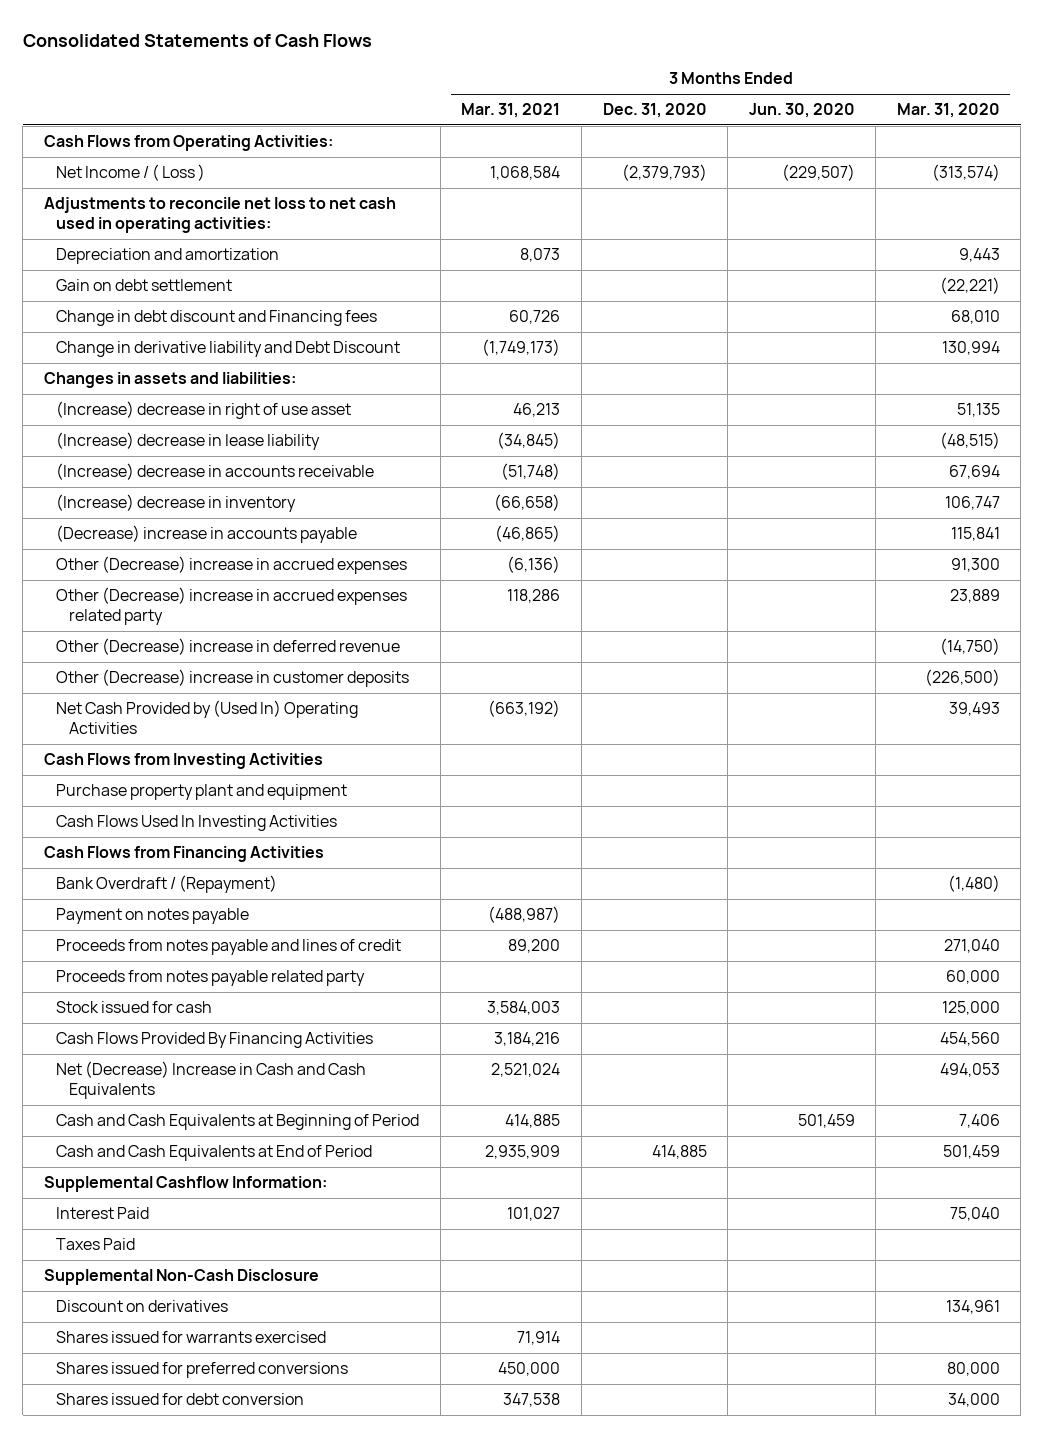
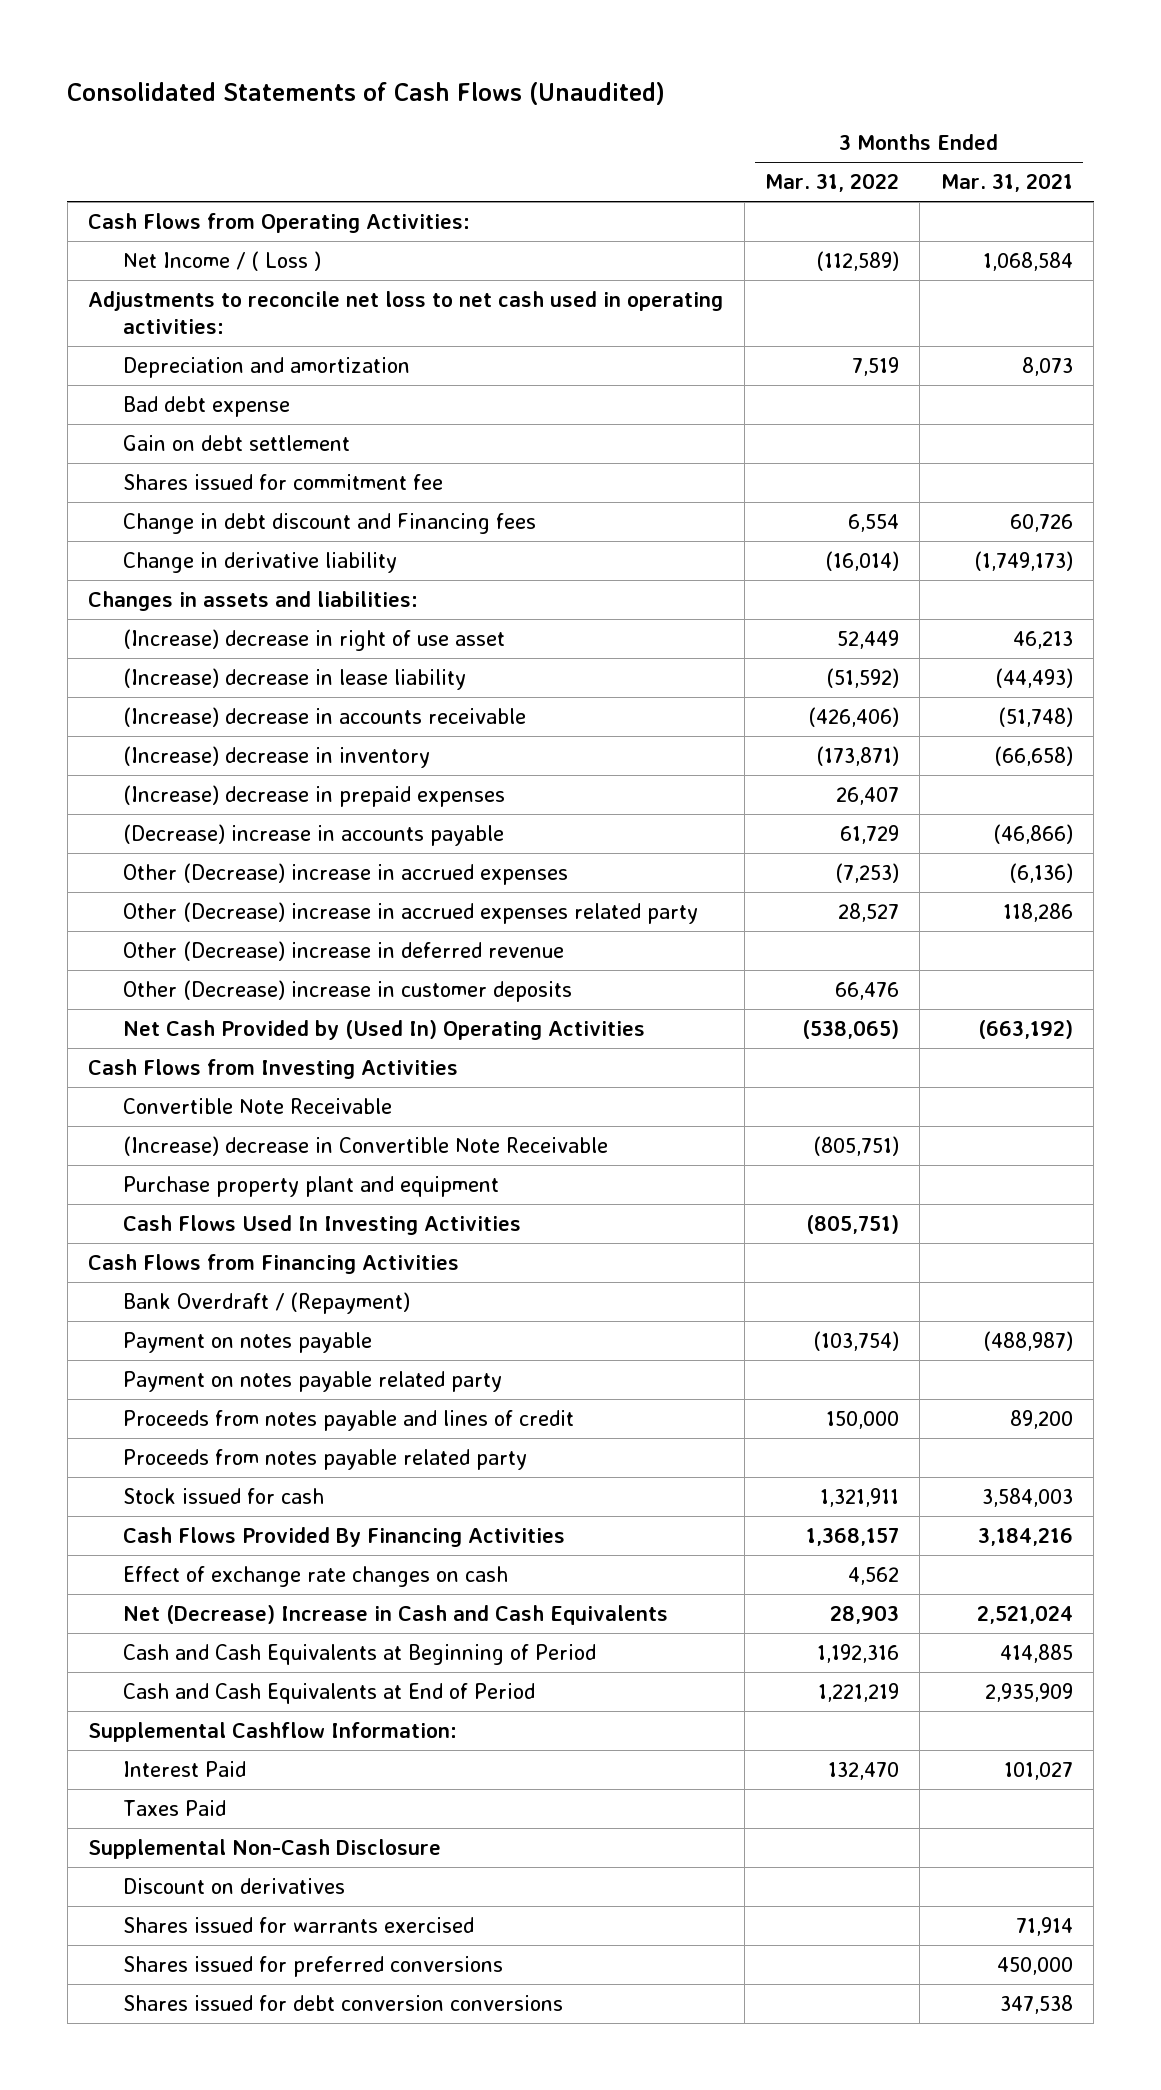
[22,34,372,48] Consolidated Statements of Cash Flows -> [67,82,666,106] Consolidated Statements of Cash Flows (Unaudited)
[602,103,707,119] Dec. 31, 2020 -> none
[748,103,855,119] Jun. 30, 2020 -> none
[896,103,1000,119] Mar. 31, 2020 -> none
none -> [764,173,899,193] Mar. 31, 2022
none -> [122,396,290,418] Bad debt expense
none -> [122,474,443,491] Shares issued for commitment fee
[56,341,401,358] Change in derivative liability and Debt Discount -> [122,552,397,574] Change in derivative liability
[497,432,561,450] (34,845) -> [994,668,1073,689] (44,493)
none -> [122,785,505,808] (Increase) decrease in prepaid expenses
[495,525,561,543] (46,865) -> [992,824,1073,845] (46,866)
none -> [122,1098,392,1115] Convertible Note Receivable
none -> [122,1136,608,1157] (Increase) decrease in Convertible Note Receivable
none -> [122,1371,502,1393] Payment on notes payable related party
none -> [122,1566,508,1588] Effect of exchange rate changes on cash
[56,1393,305,1406] Shares issued for debt conversion -> [122,1995,563,2012] Shares issued for debt conversion conversions

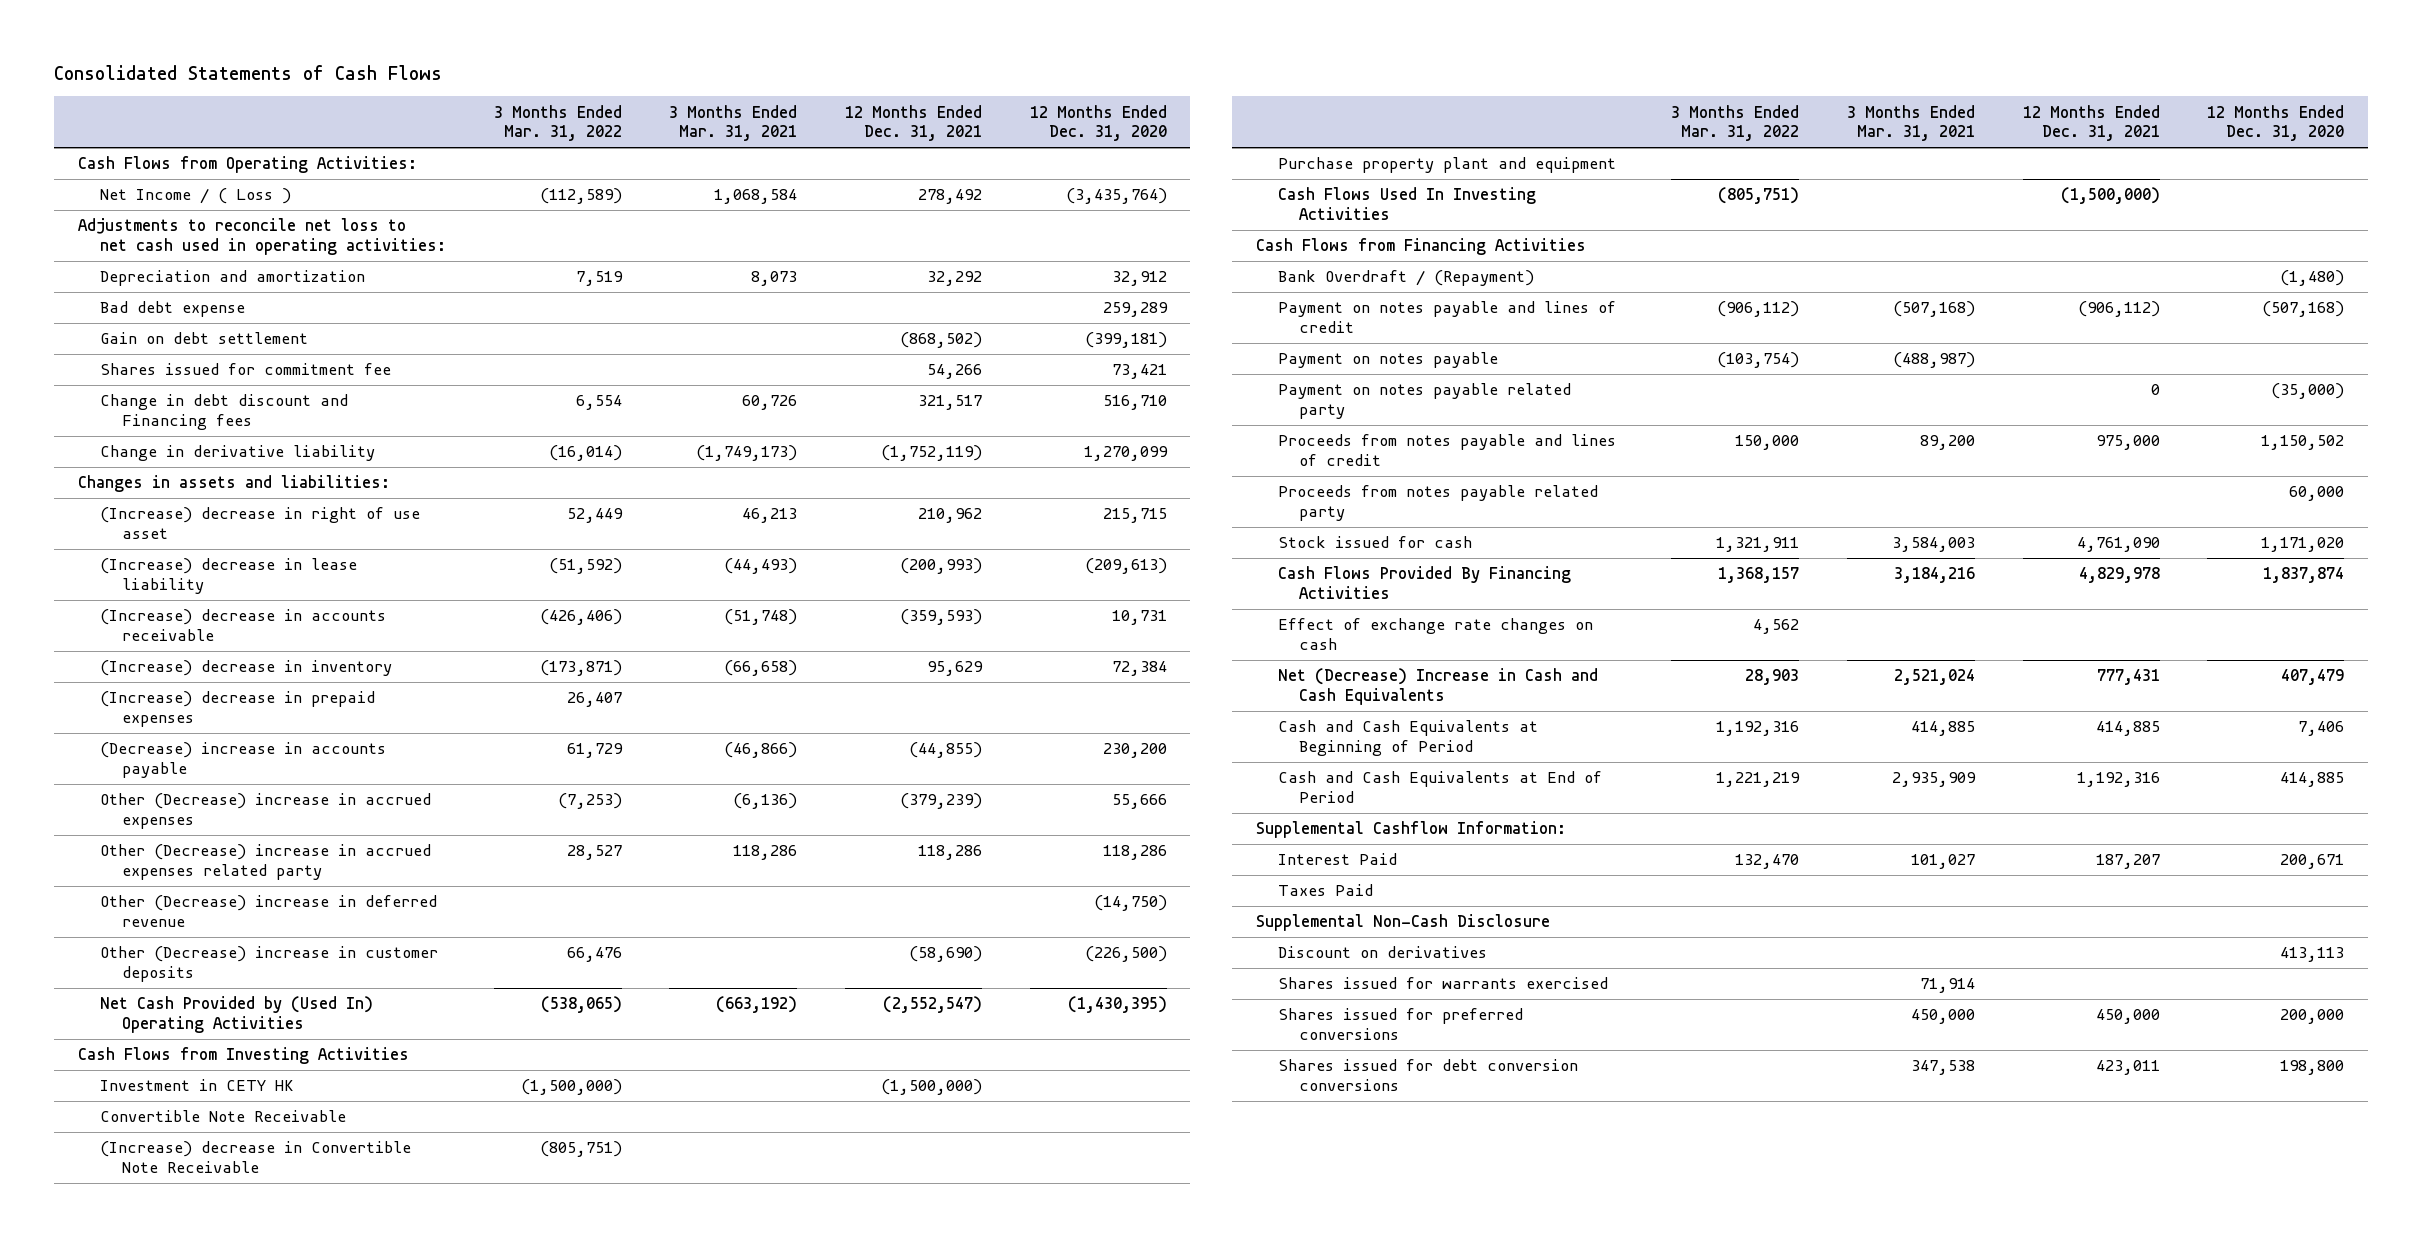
[67,82,666,106] Consolidated Statements of Cash Flows (Unaudited) -> [54,64,443,80] Consolidated Statements of Cash Flows
none -> [844,104,982,142] 12 Months Ended Dec. 31, 2021
none -> [1029,104,1167,142] 12 Months Ended Dec. 31, 2020
none -> [99,1079,294,1092] Investment in CETY HK
none -> [1277,301,1616,333] Payment on notes payable and lines of credit

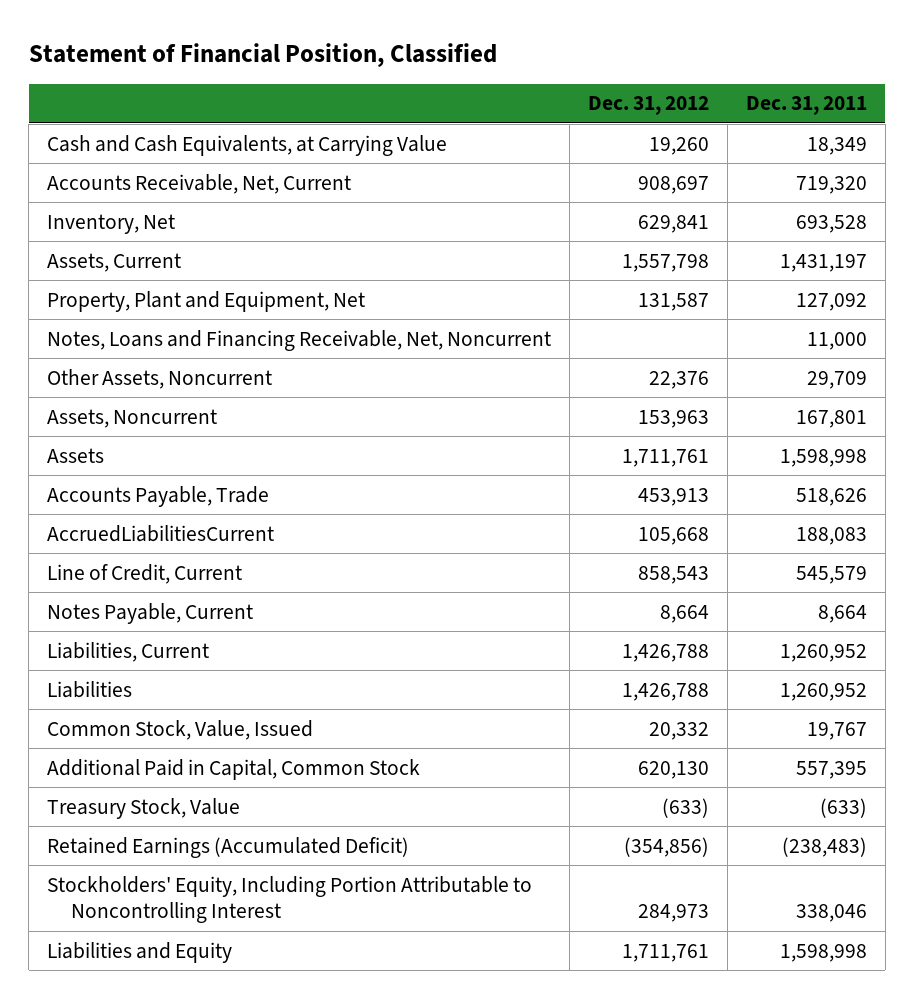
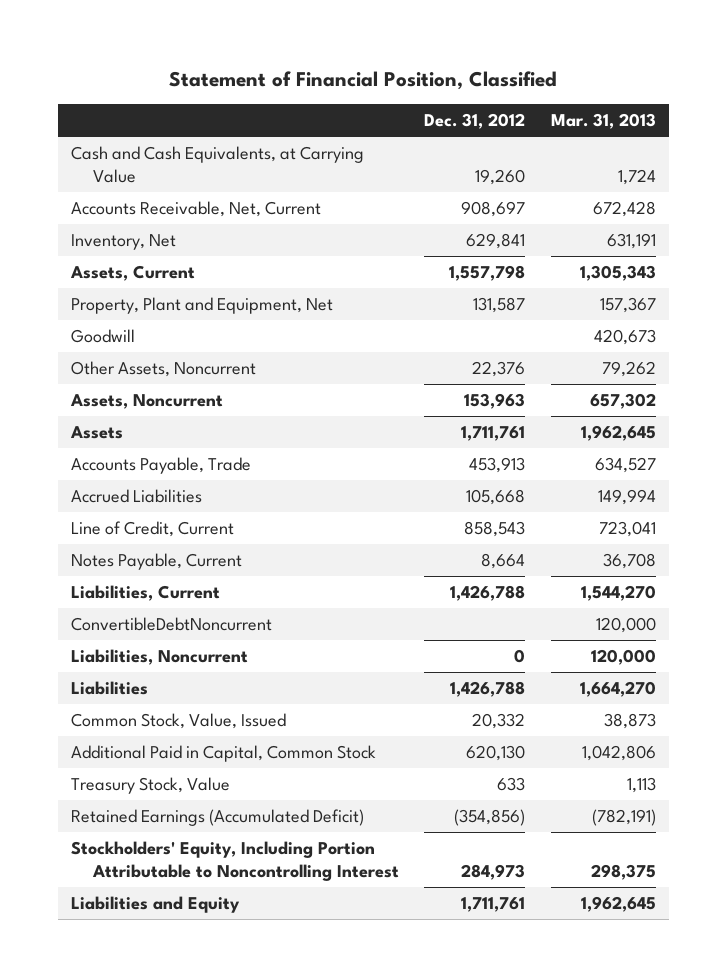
[745,96,867,116] Dec. 31, 2011 -> none
none -> [550,113,656,130] Mar. 31, 2013
[47,329,552,351] Notes, Loans and Financing Receivable, Net, Noncurrent -> none
none -> [70,329,135,344] Goodwill
[47,524,275,542] AccruedLiabilitiesCurrent -> [70,489,202,504] Accrued Liabilities
none -> [70,617,272,632] ConvertibleDebtNoncurrent
none -> [70,649,248,666] Liabilities, Noncurrent
[661,797,709,818] (633) -> [497,777,526,792] 633

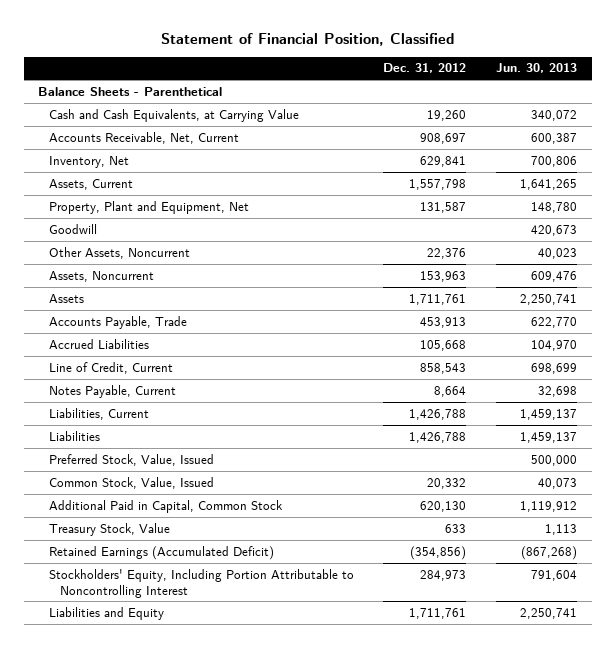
[550,113,656,130] Mar. 31, 2013 -> none
none -> [496,63,578,74] Jun. 30, 2013
none -> [38,86,223,96] Balance Sheets - Parenthetical
[70,617,272,632] ConvertibleDebtNoncurrent -> none
[70,649,248,666] Liabilities, Noncurrent -> none
none -> [48,453,214,466] Preferred Stock, Value, Issued

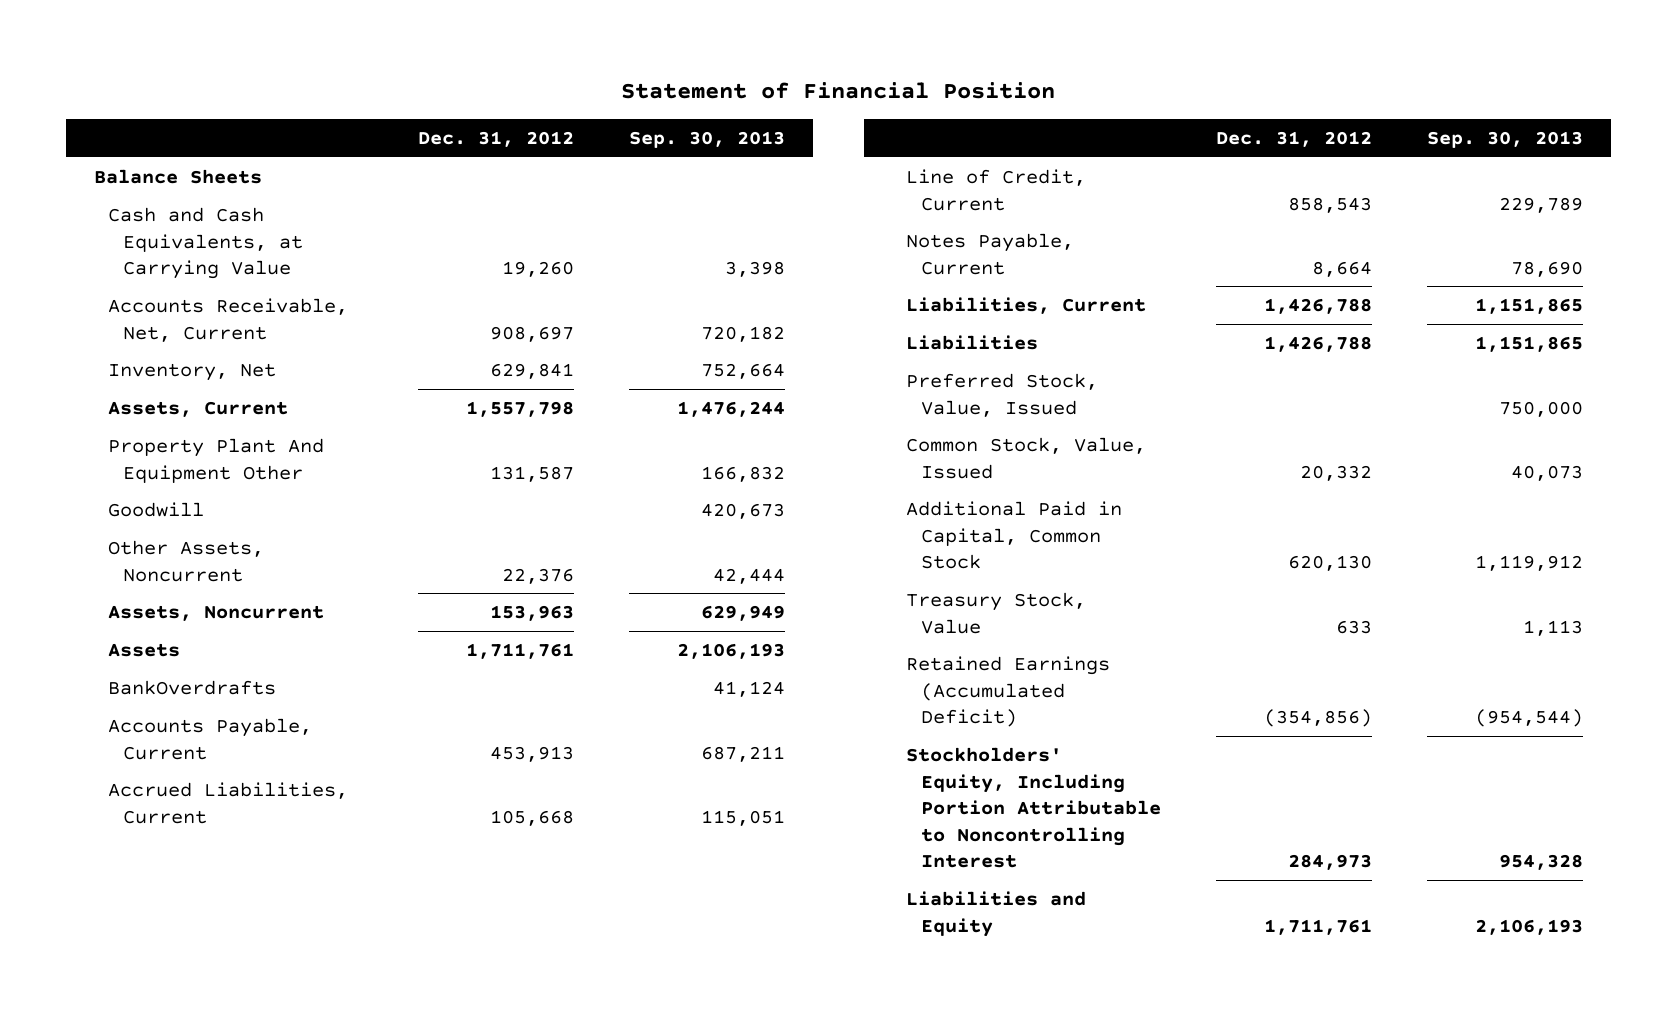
[160,32,454,46] Statement of Financial Position, Classified -> [621,82,1056,100] Statement of Financial Position
[496,63,578,74] Jun. 30, 2013 -> none
none -> [629,131,786,149] Sep. 30, 2013
[38,86,223,96] Balance Sheets - Parenthetical -> [93,168,262,184] Balance Sheets
[48,200,249,214] Property, Plant and Equipment, Net -> [108,437,325,483] Property Plant And Equipment Other
none -> [108,679,277,695] BankOverdrafts
[48,315,187,329] Accounts Payable, Trade -> [108,717,313,760] Accounts Payable, Current
[48,338,149,349] Accrued Liabilities -> [108,781,349,824] Accrued Liabilities, Current

